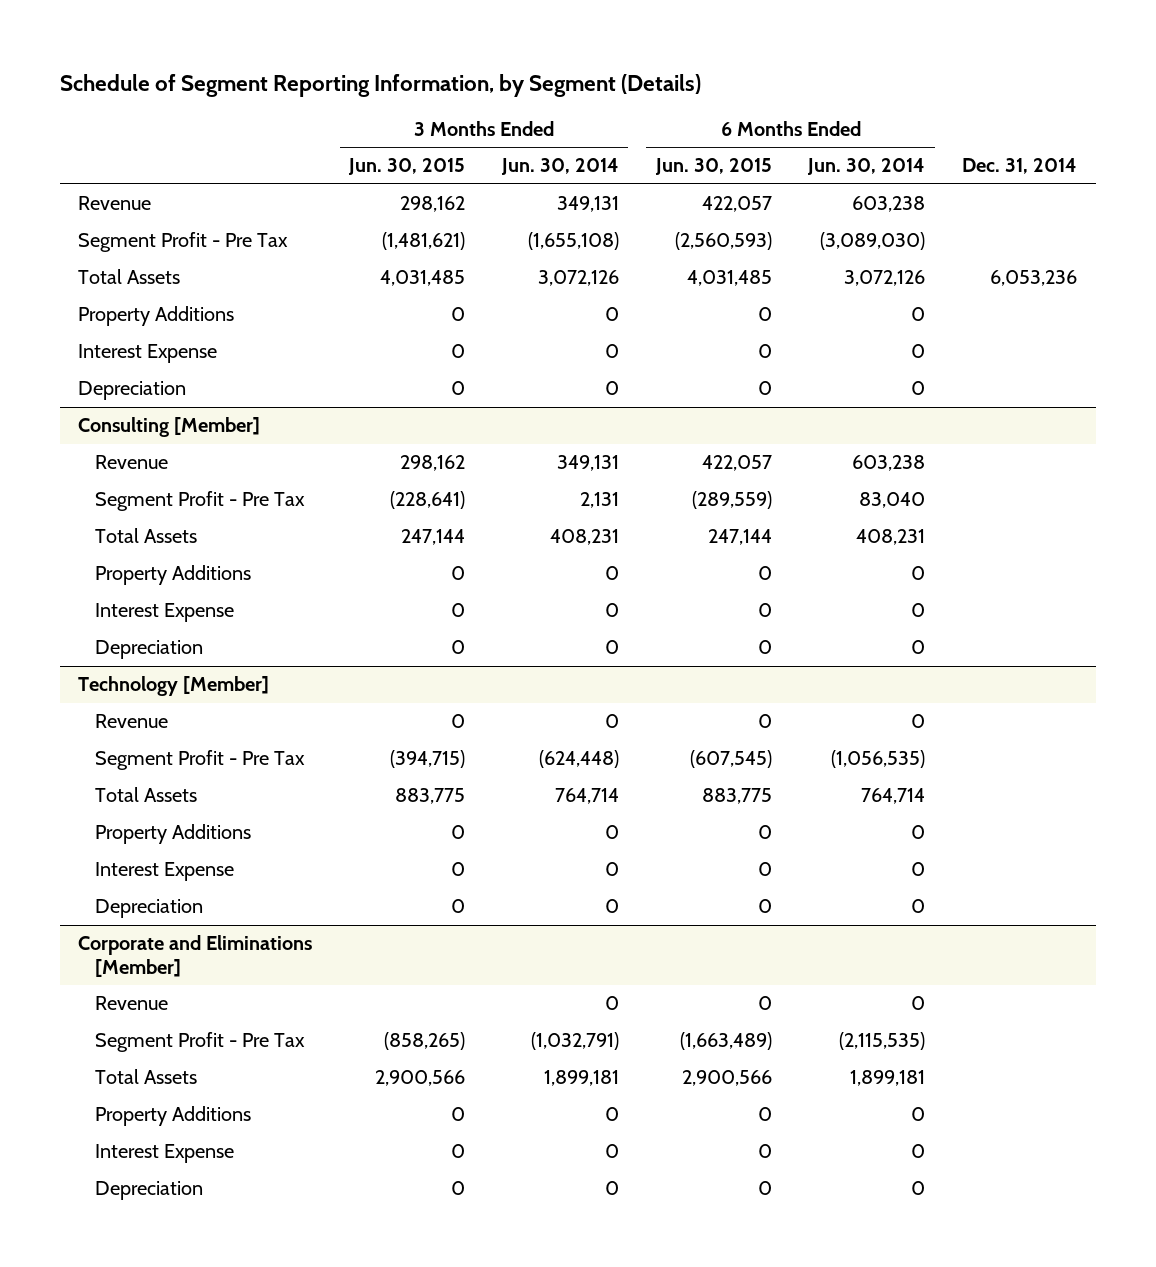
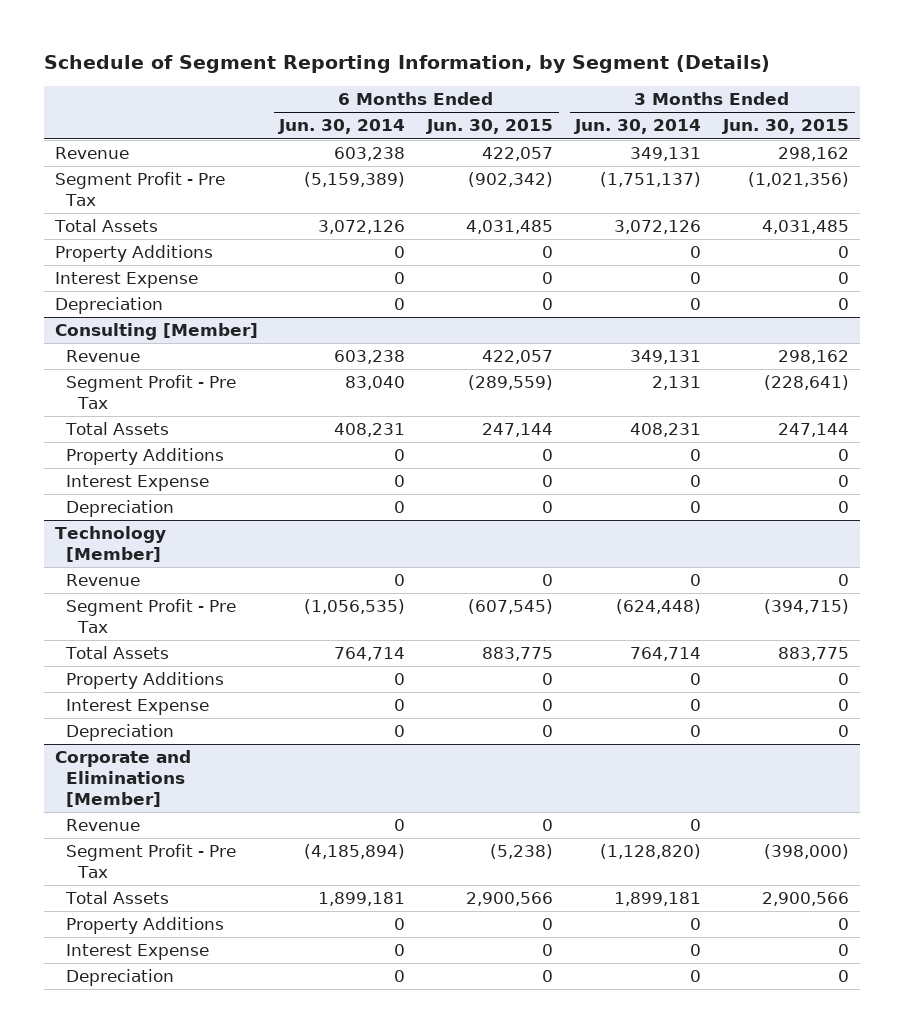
[962,158,1078,175] Dec. 31, 2014 -> none
[382,232,466,251] (1,481,621) -> [748,172,850,188] (1,021,356)
[527,232,619,251] (1,655,108) -> [600,172,702,188] (1,751,137)
[674,232,772,251] (2,560,593) -> [468,172,554,188] (902,342)
[820,232,926,251] (3,089,030) -> [304,172,406,188] (5,159,389)
[384,1032,466,1051] (858,265) -> [764,844,850,860] (398,000)
[530,1032,619,1051] (1,032,791) -> [600,844,702,860] (1,128,820)
[679,1032,772,1051] (1,663,489) -> [490,844,554,860] (5,238)
[839,1032,926,1051] (2,115,535) -> [304,844,406,860] (4,185,894)

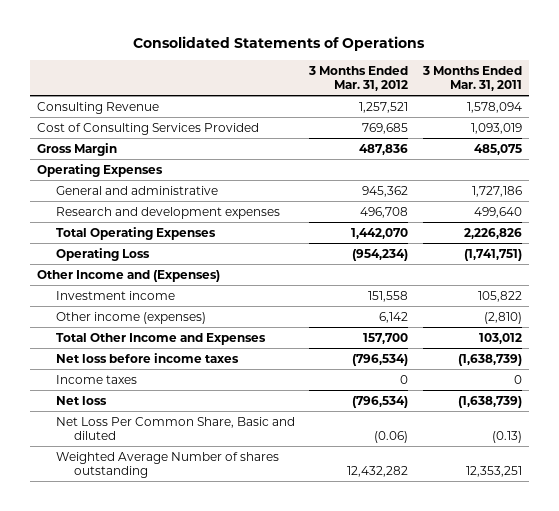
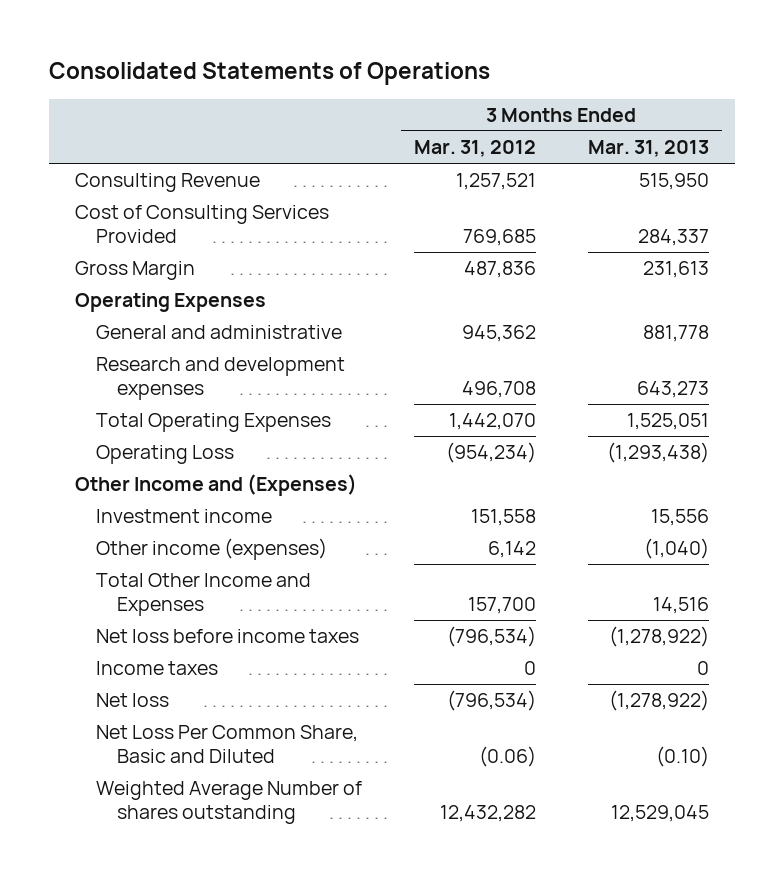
[421,65,522,92] 3 Months Ended Mar. 31, 2011 -> none
none -> [587,140,709,158] Mar. 31, 2013
[55,416,295,440] Net Loss Per Common Share, Basic and diluted -> [95,725,358,763] Net Loss Per Common Share, Basic and Diluted

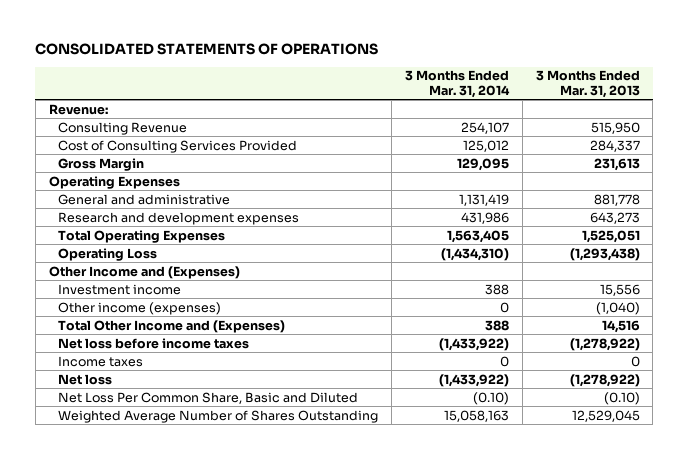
[48,62,490,86] Consolidated Statements of Operations -> [35,43,379,56] CONSOLIDATED STATEMENTS OF OPERATIONS
[413,140,536,158] Mar. 31, 2012 -> none
none -> [404,70,510,98] 3 Months Ended Mar. 31, 2014
none -> [48,103,108,115] Revenue:
[95,573,311,616] Total Other Income and Expenses -> [58,319,286,333] Total Other Income and (Expenses)
[95,781,362,824] Weighted Average Number of shares outstanding -> [58,409,379,423] Weighted Average Number of Shares Outstanding

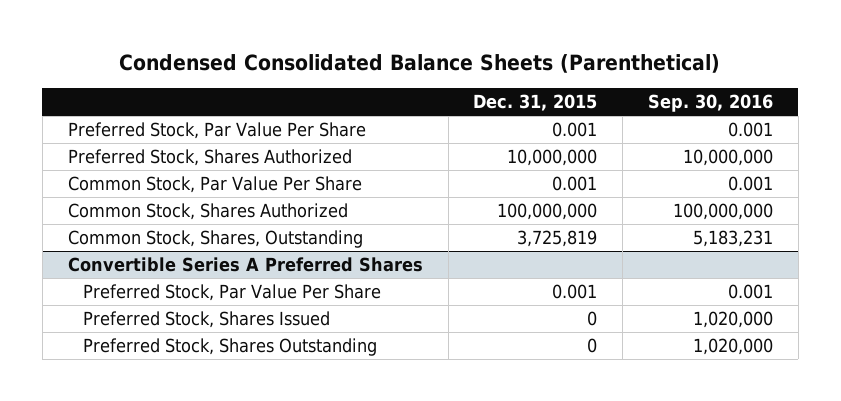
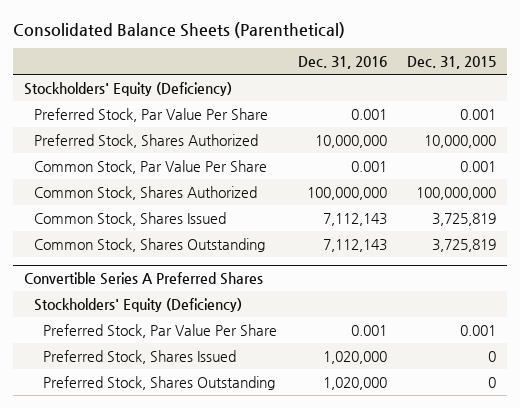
[119,54,721,74] Condensed Consolidated Balance Sheets (Parenthetical) -> [13,21,346,38] Consolidated Balance Sheets (Parenthetical)
[648,94,774,113] Sep. 30, 2016 -> none
none -> [297,56,387,70] Dec. 31, 2016
none -> [23,81,232,96] Stockholders' Equity (Deficiency)
none -> [33,211,226,226] Common Stock, Shares Issued
[67,230,363,249] Common Stock, Shares, Outstanding -> [33,237,265,252] Common Stock, Shares Outstanding
none -> [33,297,242,312] Stockholders' Equity (Deficiency)

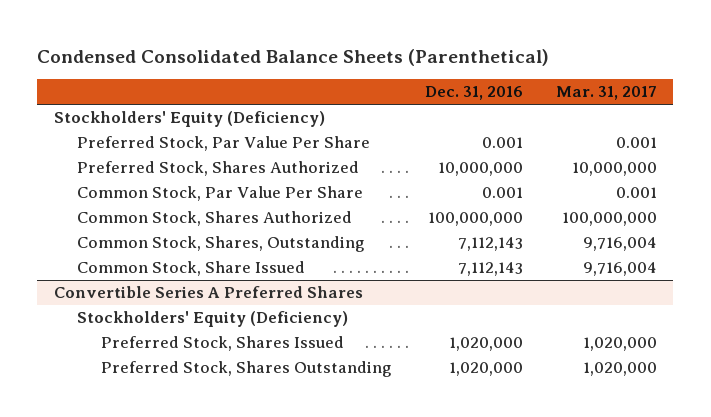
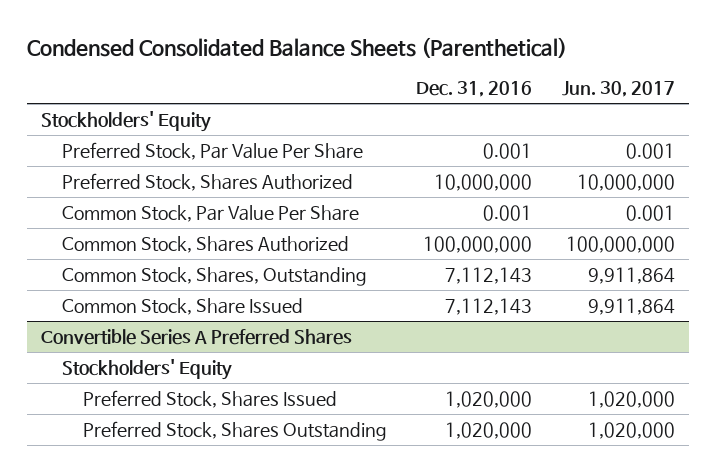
[556,86,658,101] Mar. 31, 2017 -> none
none -> [561,81,675,98] Jun. 30, 2017
[53,111,325,128] Stockholders' Equity (Deficiency) -> [41,110,212,132] Stockholders' Equity
[77,311,349,328] Stockholders' Equity (Deficiency) -> [62,358,233,380] Stockholders' Equity

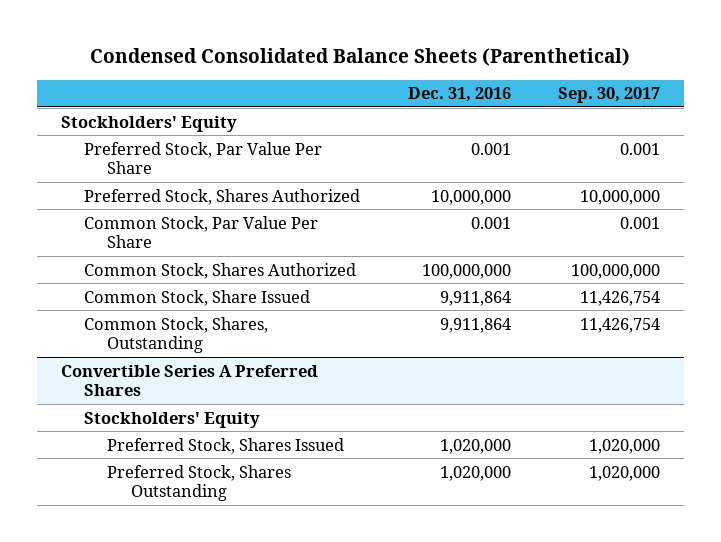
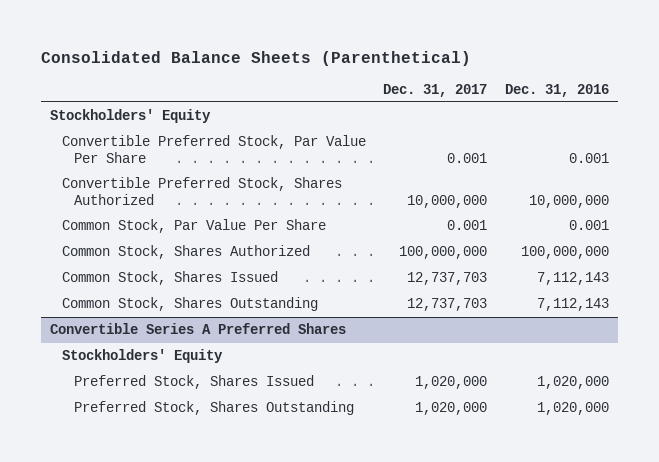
[90,48,631,67] Condensed Consolidated Balance Sheets (Parenthetical) -> [41,50,472,66] Consolidated Balance Sheets (Parenthetical)
[557,87,660,104] Sep. 30, 2017 -> none
none -> [383,83,488,97] Dec. 31, 2017
[84,141,323,175] Preferred Stock, Par Value Per Share -> [61,135,366,164] Convertible Preferred Stock, Par Value Per Share
[84,188,361,205] Preferred Stock, Shares Authorized -> [61,177,342,206] Convertible Preferred Stock, Shares Authorized
[84,289,311,306] Common Stock, Share Issued -> [61,271,278,286] Common Stock, Shares Issued
[439,290,511,306] 9,911,864 -> [536,272,609,286] 7,112,143
[84,316,269,354] Common Stock, Shares, Outstanding -> [61,297,318,312] Common Stock, Shares Outstanding
[439,317,511,333] 9,911,864 -> [536,298,609,312] 7,112,143

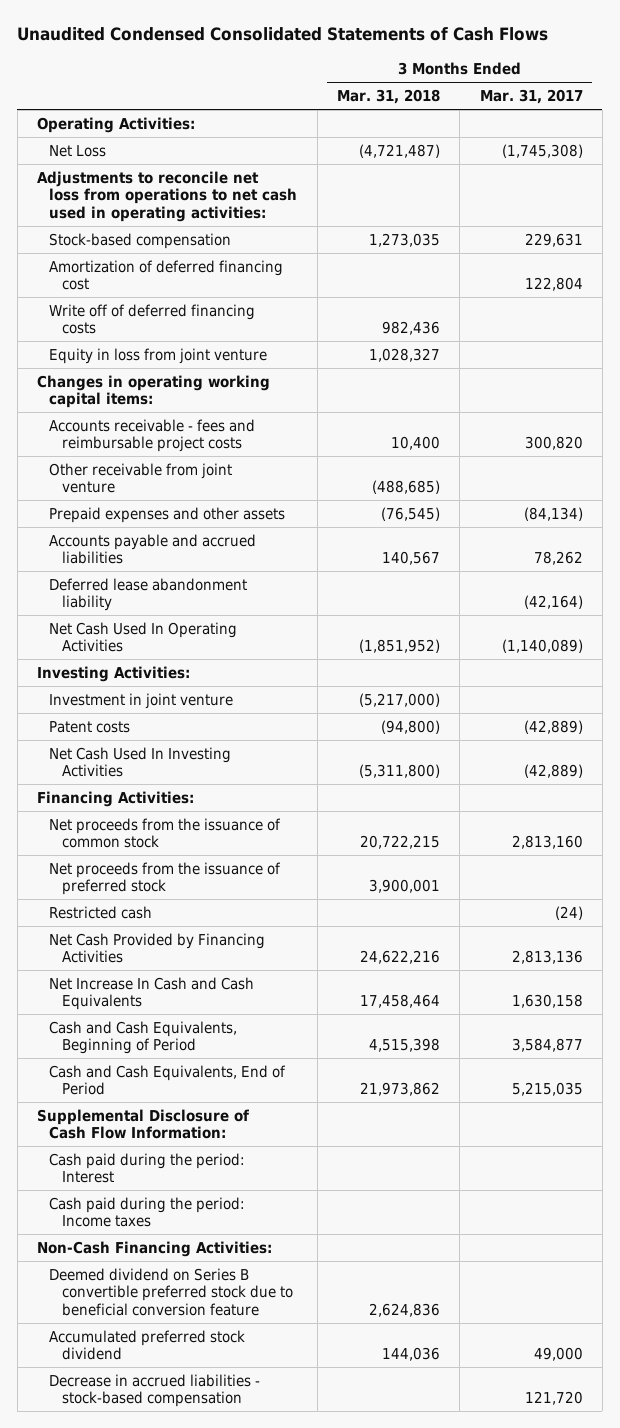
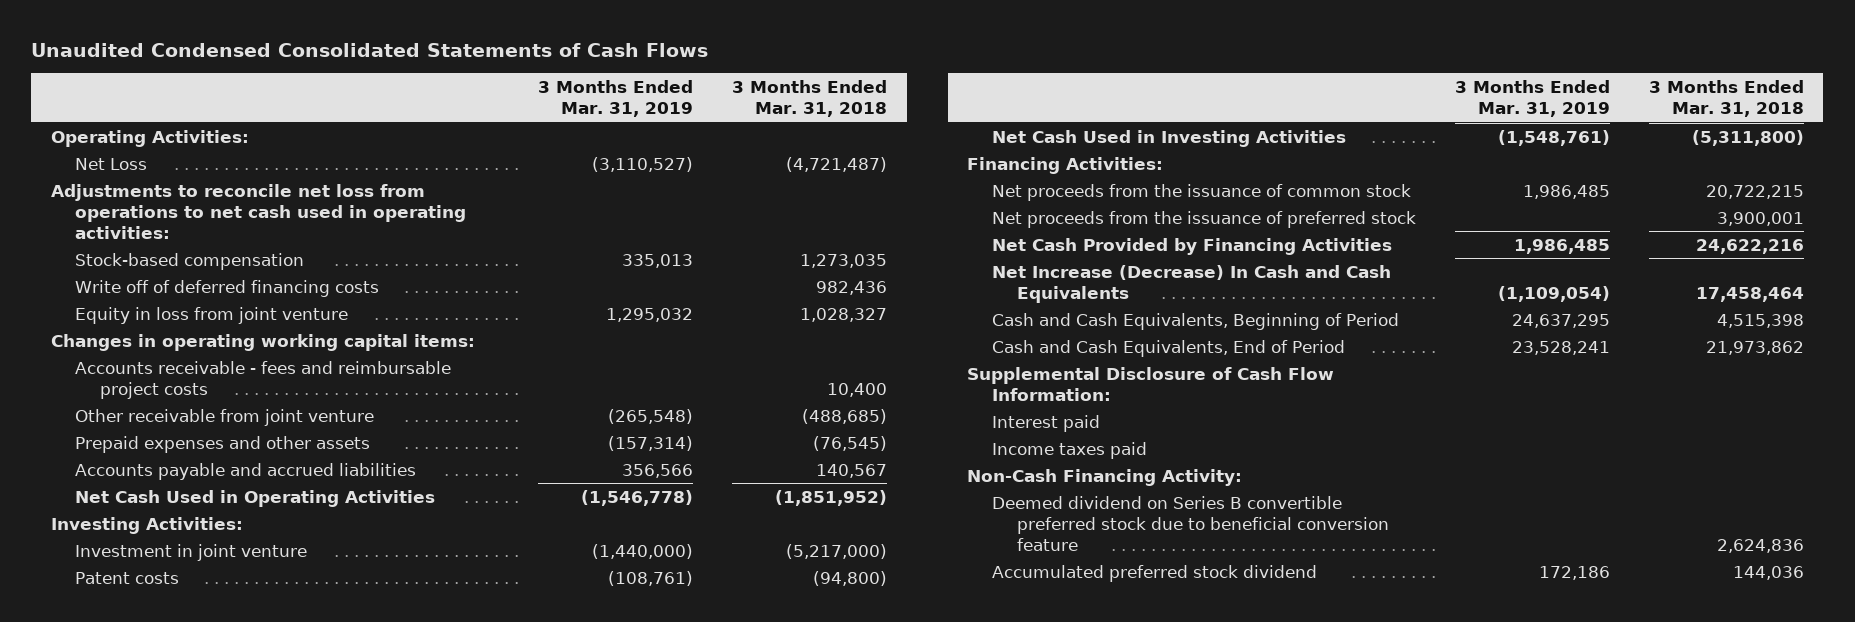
[479,89,583,105] Mar. 31, 2017 -> none
none -> [538,79,694,117] 3 Months Ended Mar. 31, 2019
[49,259,284,291] Amortization of deferred financing cost -> none
[49,577,248,612] Deferred lease abandonment liability -> none
[49,621,238,653] Net Cash Used In Operating Activities -> [75,489,436,507] Net Cash Used in Operating Activities
[49,746,232,778] Net Cash Used In Investing Activities -> [992,129,1347,147] Net Cash Used in Investing Activities
[49,905,153,919] Restricted cash -> none
[49,976,255,1011] Net Increase In Cash and Cash Equivalents -> [992,264,1392,303] Net Increase (Decrease) In Cash and Cash Equivalents
[49,1152,246,1184] Cash paid during the period: Interest -> none
none -> [992,414,1101,432] Interest paid
[49,1196,246,1228] Cash paid during the period: Income taxes -> [992,441,1148,459] Income taxes paid
[37,1240,273,1257] Non-Cash Financing Activities: -> [967,468,1243,486] Non-Cash Financing Activity:
[49,1373,261,1408] Decrease in accrued liabilities - stock-based compensation -> none

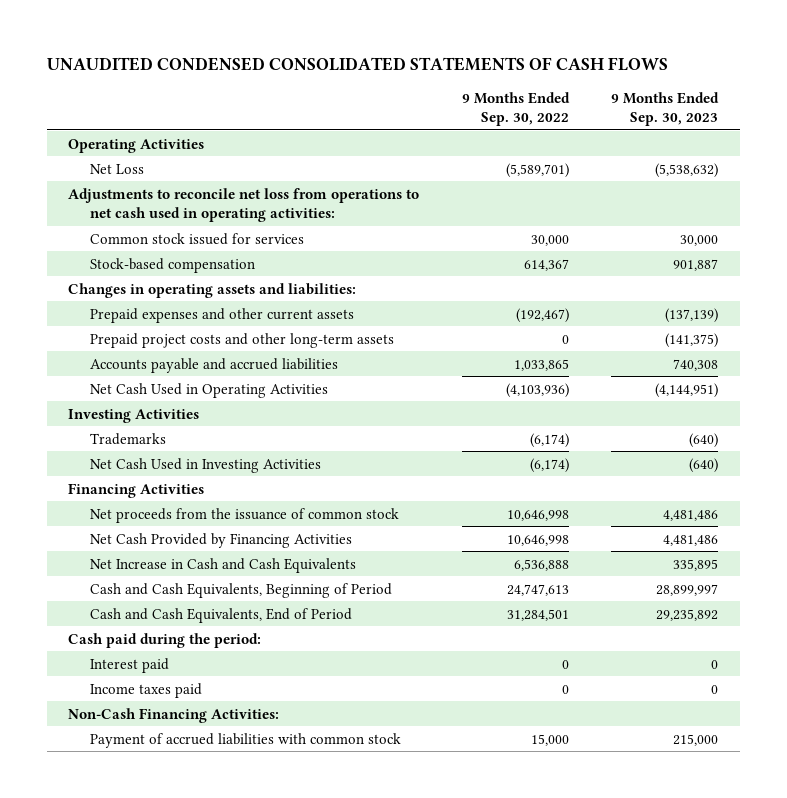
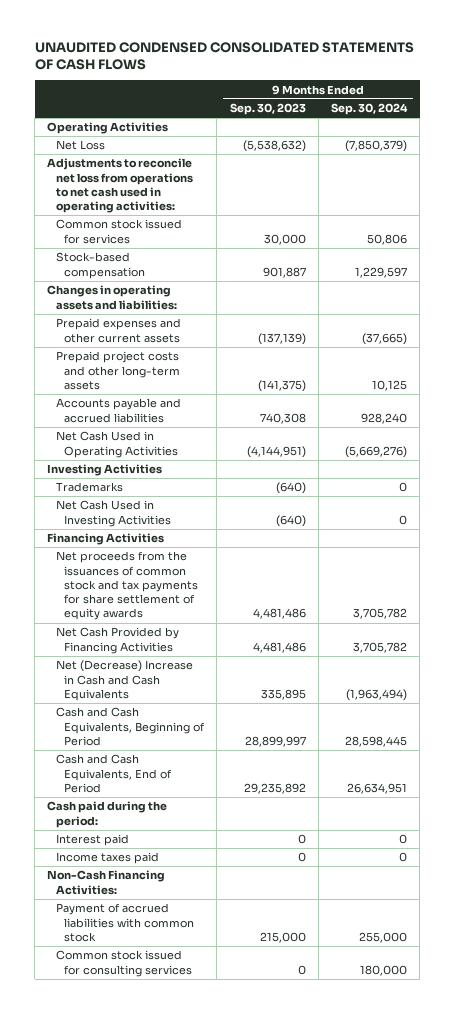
[461,91,570,127] 9 Months Ended Sep. 30, 2022 -> none
none -> [331,103,409,116] Sep. 30, 2024
[90,507,400,523] Net proceeds from the issuance of common stock -> [55,551,199,621] Net proceeds from the issuances of common stock and tax payments for share settlement of equity awards
[90,557,357,573] Net Increase in Cash and Cash Equivalents -> [55,660,193,701] Net (Decrease) Increase in Cash and Cash Equivalents
none -> [55,950,193,977] Common stock issued for consulting services

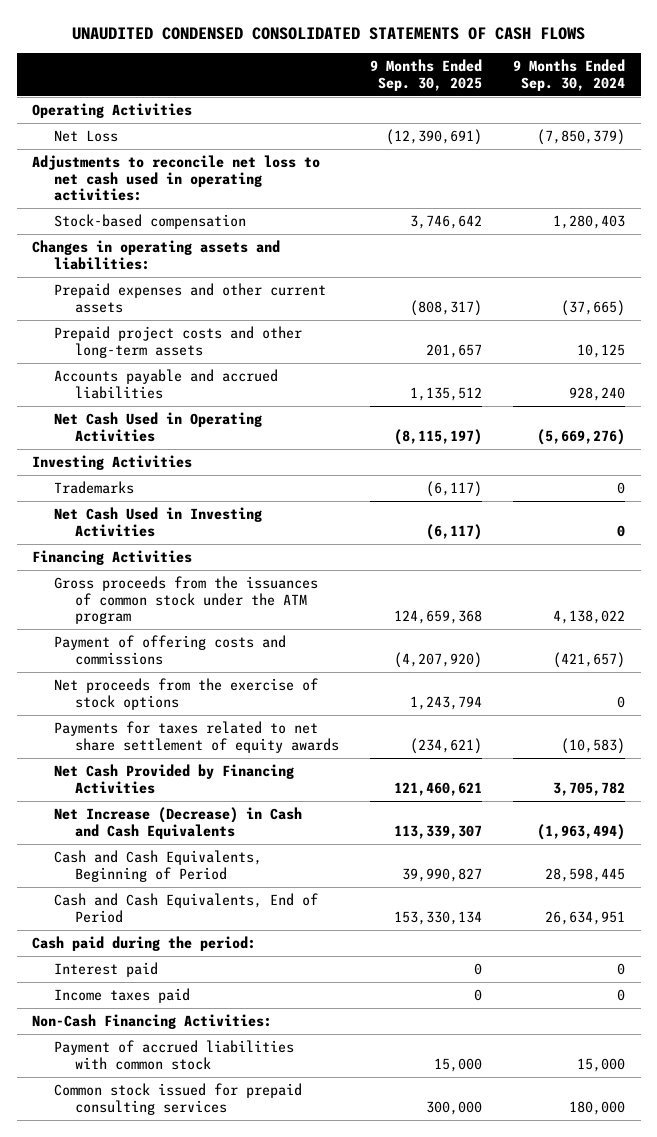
[229,103,306,116] Sep. 30, 2023 -> none
none -> [369,59,482,91] 9 Months Ended Sep. 30, 2025
[55,219,182,244] Common stock issued for services -> none
[47,158,193,214] Adjustments to reconcile net loss from operations to net cash used in operating activities: -> [32,155,321,202] Adjustments to reconcile net loss to net cash used in operating activities:
[355,266,408,278] 1,229,597 -> [553,215,626,230] 1,280,403
[55,551,199,621] Net proceeds from the issuances of common stock and tax payments for share settlement of equity awards -> [53,576,318,625] Gross proceeds from the issuances of common stock under the ATM program
[353,608,408,620] 3,705,782 -> [553,610,626,625] 4,138,022
none -> [53,635,286,665] Payment of offering costs and commissions
none -> [53,678,318,710] Net proceeds from the exercise of stock options
none -> [53,721,339,753] Payments for taxes related to net share settlement of equity awards
[55,660,193,701] Net (Decrease) Increase in Cash and Cash Equivalents -> [53,807,302,839] Net Increase (Decrease) in Cash and Cash Equivalents
[359,931,408,943] 255,000 -> [577,1057,626,1072] 15,000
[55,950,193,977] Common stock issued for consulting services -> [53,1083,302,1115] Common stock issued for prepaid consulting services

